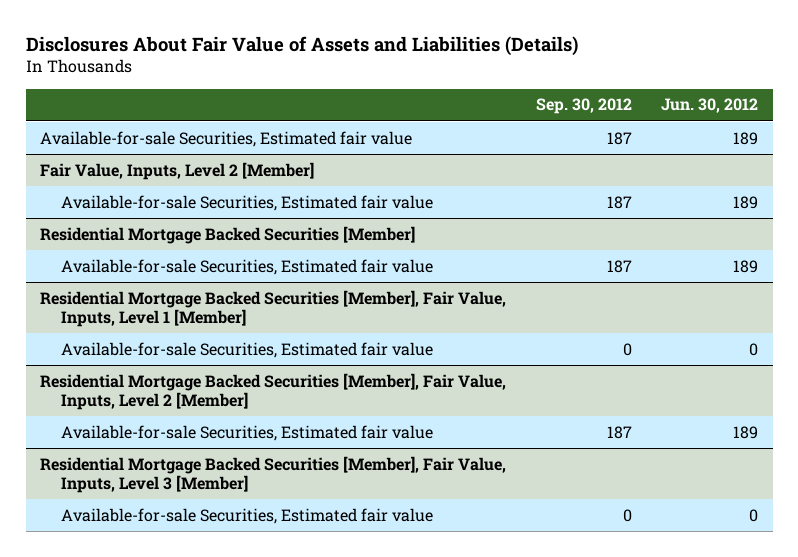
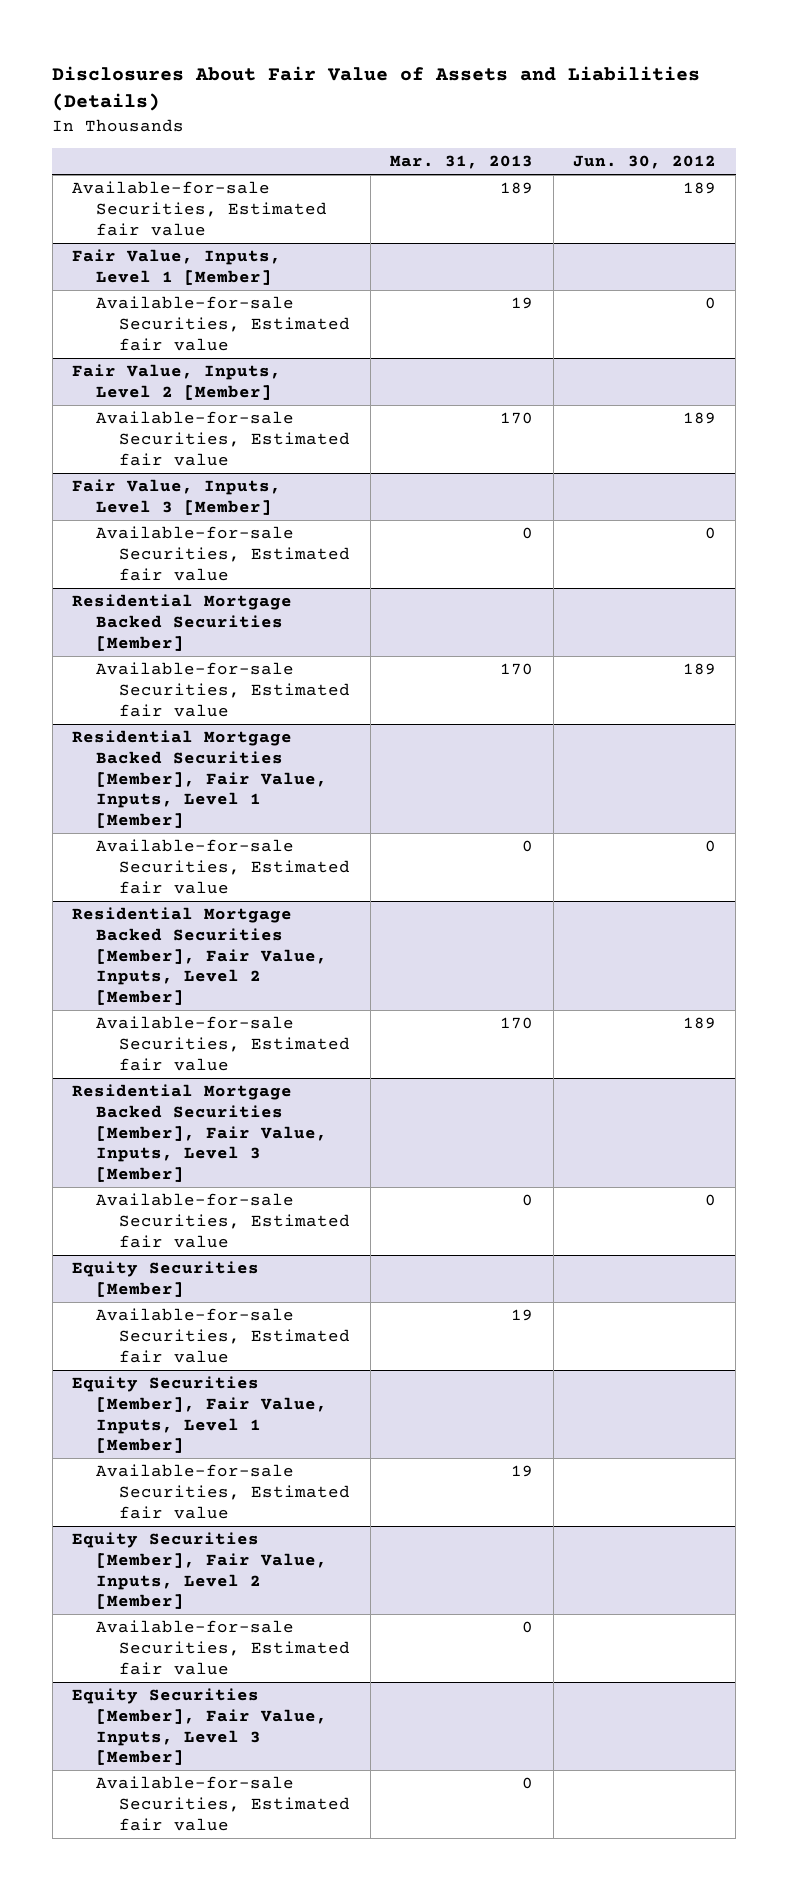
[535,98,632,115] Sep. 30, 2012 -> none
none -> [390,155,534,170] Mar. 31, 2013
none -> [72,249,282,285] Fair Value, Inputs, Level 1 [Member]
none -> [95,296,351,351] Available-for-sale Securities, Estimated fair value
none -> [72,479,282,515] Fair Value, Inputs, Level 3 [Member]
none -> [95,526,351,581] Available-for-sale Securities, Estimated fair value
none -> [72,1261,260,1297] Equity Securities [Member]
none -> [95,1308,351,1363] Available-for-sale Securities, Estimated fair value
none -> [72,1376,327,1454] Equity Securities [Member], Fair Value, Inputs, Level 1 [Member]
none -> [95,1464,351,1519] Available-for-sale Securities, Estimated fair value
none -> [72,1532,327,1610] Equity Securities [Member], Fair Value, Inputs, Level 2 [Member]
none -> [95,1620,351,1675] Available-for-sale Securities, Estimated fair value
none -> [72,1688,327,1766] Equity Securities [Member], Fair Value, Inputs, Level 3 [Member]
none -> [95,1776,351,1831] Available-for-sale Securities, Estimated fair value

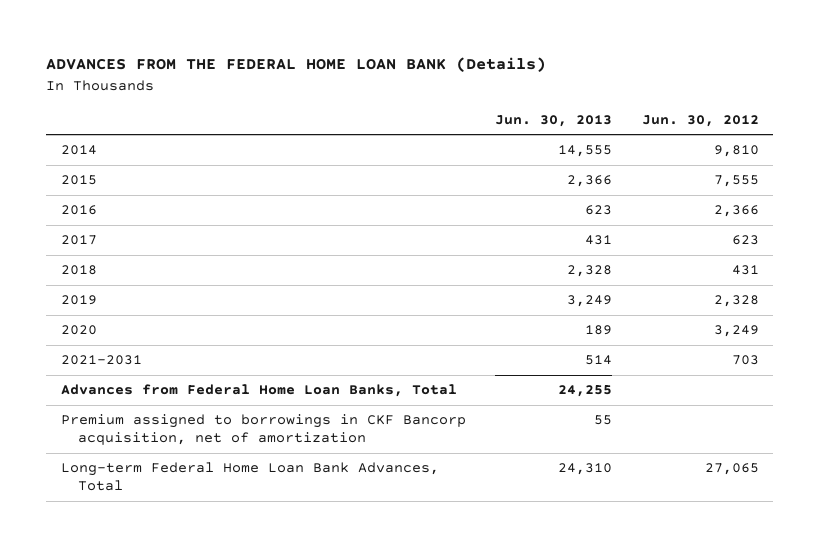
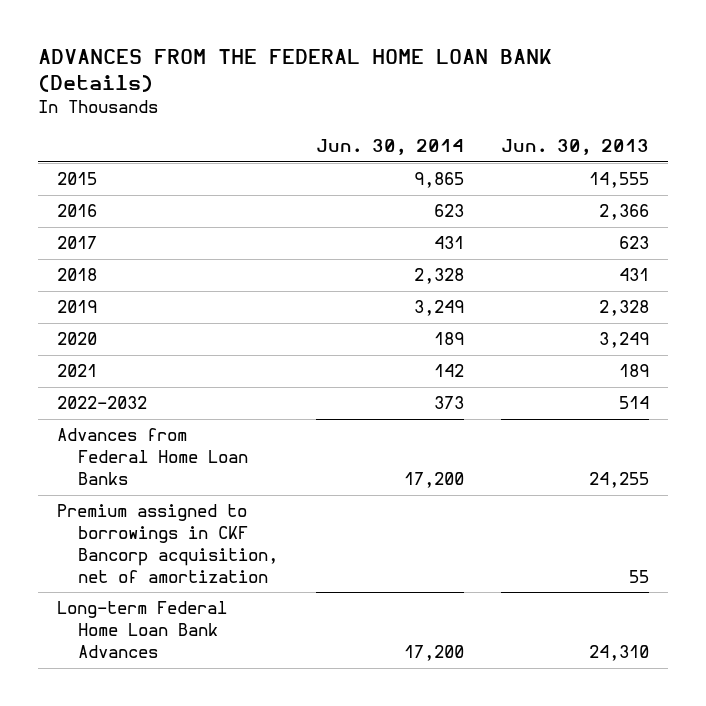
[641,114,759,127] Jun. 30, 2012 -> none
none -> [315,138,464,155] Jun. 30, 2014
[60,145,97,156] 2014 -> [56,172,97,186] 2015
[60,175,97,186] 2015 -> [56,204,97,218] 2016
[60,205,97,216] 2016 -> [56,236,97,250] 2017
[60,235,97,246] 2017 -> [56,268,97,282] 2018
[60,265,97,276] 2018 -> [56,300,97,314] 2019
[60,295,97,306] 2019 -> [56,332,97,346] 2020
[60,325,97,336] 2020 -> [56,364,97,378] 2021
[60,355,142,366] 2021-2031 -> [56,396,147,410] 2022-2032
[60,384,457,398] Advances from Federal Home Loan Banks, Total -> [56,428,248,485] Advances from Federal Home Loan Banks
[60,462,439,492] Long-term Federal Home Loan Bank Advances, Total -> [56,601,227,658] Long-term Federal Home Loan Bank Advances

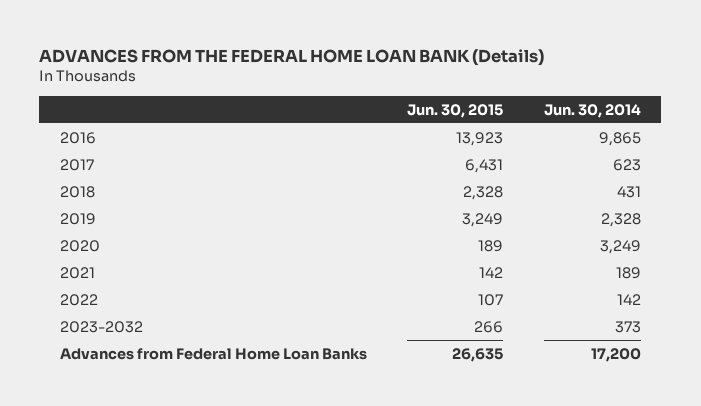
[501,138,650,155] Jun. 30, 2013 -> none
none -> [407,103,504,118] Jun. 30, 2015
[56,172,97,186] 2015 -> [59,131,96,144] 2016
[56,204,97,218] 2016 -> [59,158,94,171] 2017
[56,236,97,250] 2017 -> [59,185,95,198] 2018
[56,268,97,282] 2018 -> [59,212,96,225] 2019
[56,300,97,314] 2019 -> [59,239,100,252] 2020
[56,332,97,346] 2020 -> [59,266,95,279] 2021
[56,364,97,378] 2021 -> [59,293,98,306] 2022
[56,396,147,410] 2022-2032 -> [59,320,143,333] 2023-2032
[56,504,278,583] Premium assigned to borrowings in CKF Bancorp acquisition, net of amortization -> none
[56,601,227,658] Long-term Federal Home Loan Bank Advances -> none

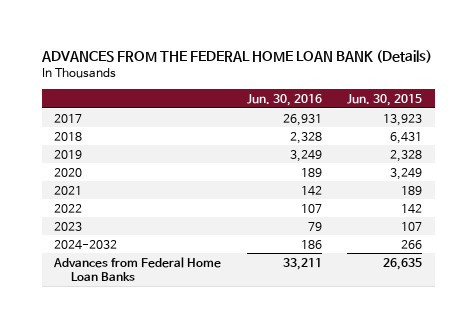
[543,103,641,118] Jun. 30, 2014 -> none
none -> [246,93,322,106] Jun. 30, 2016
[59,131,96,144] 2016 -> [54,113,83,123] 2017
[59,158,94,171] 2017 -> [54,131,83,141] 2018
[59,185,95,198] 2018 -> [54,149,83,159] 2019
[59,212,96,225] 2019 -> [54,167,83,177] 2020
[59,239,100,252] 2020 -> [54,185,83,195] 2021
[59,266,95,279] 2021 -> [54,203,83,213] 2022
[59,293,98,306] 2022 -> [54,221,83,231] 2023
[59,320,143,333] 2023-2032 -> [54,239,118,250] 2024-2032

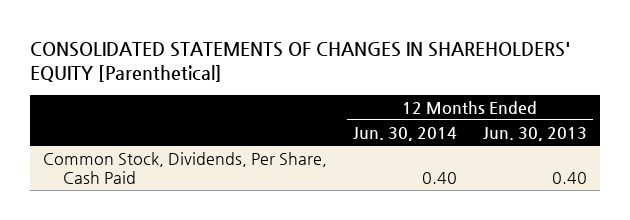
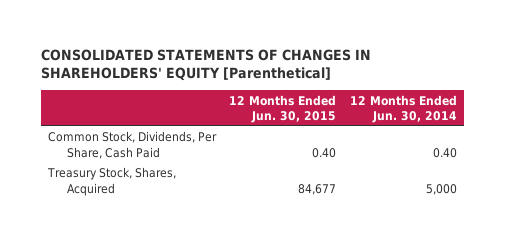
[482,127,587,142] Jun. 30, 2013 -> none
none -> [229,94,337,123] 12 Months Ended Jun. 30, 2015
none -> [46,167,176,196] Treasury Stock, Shares, Acquired

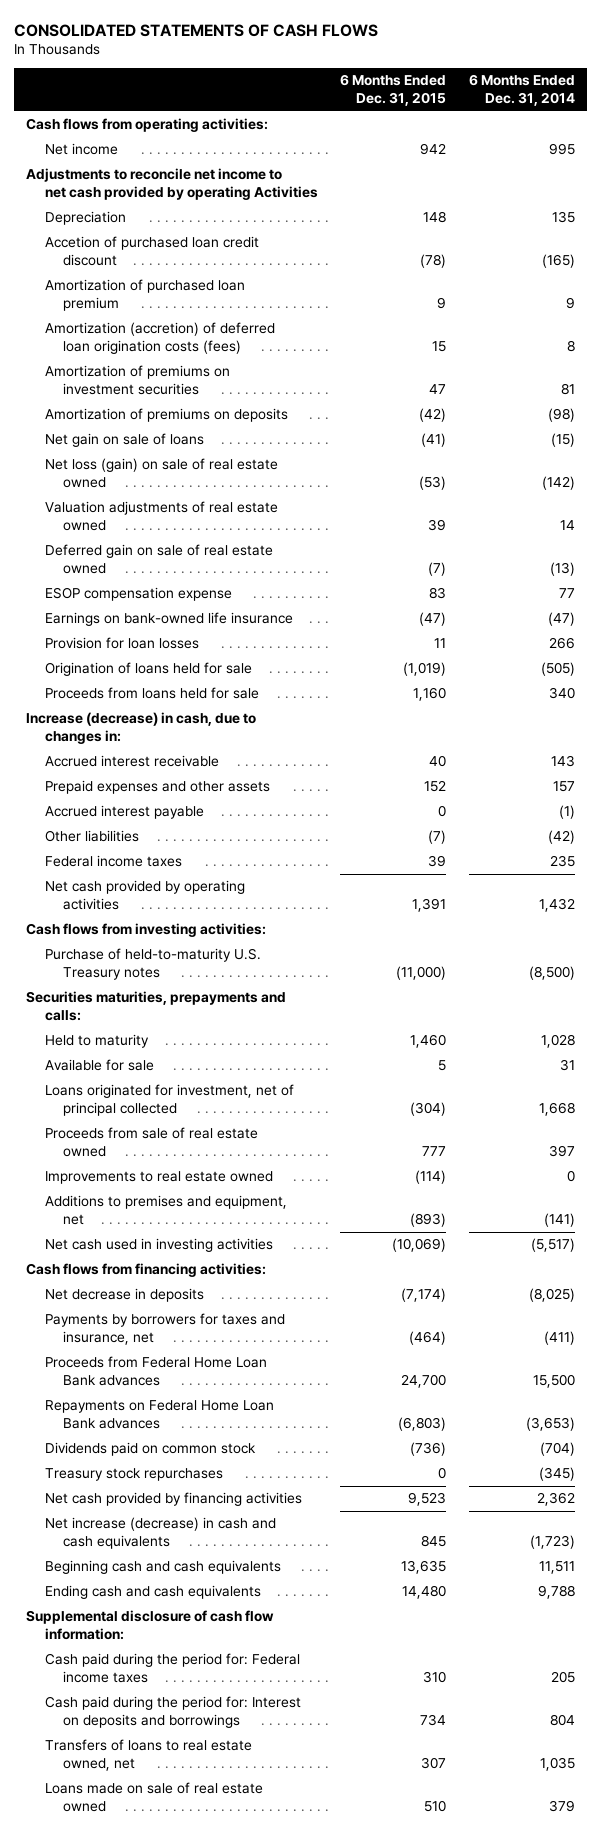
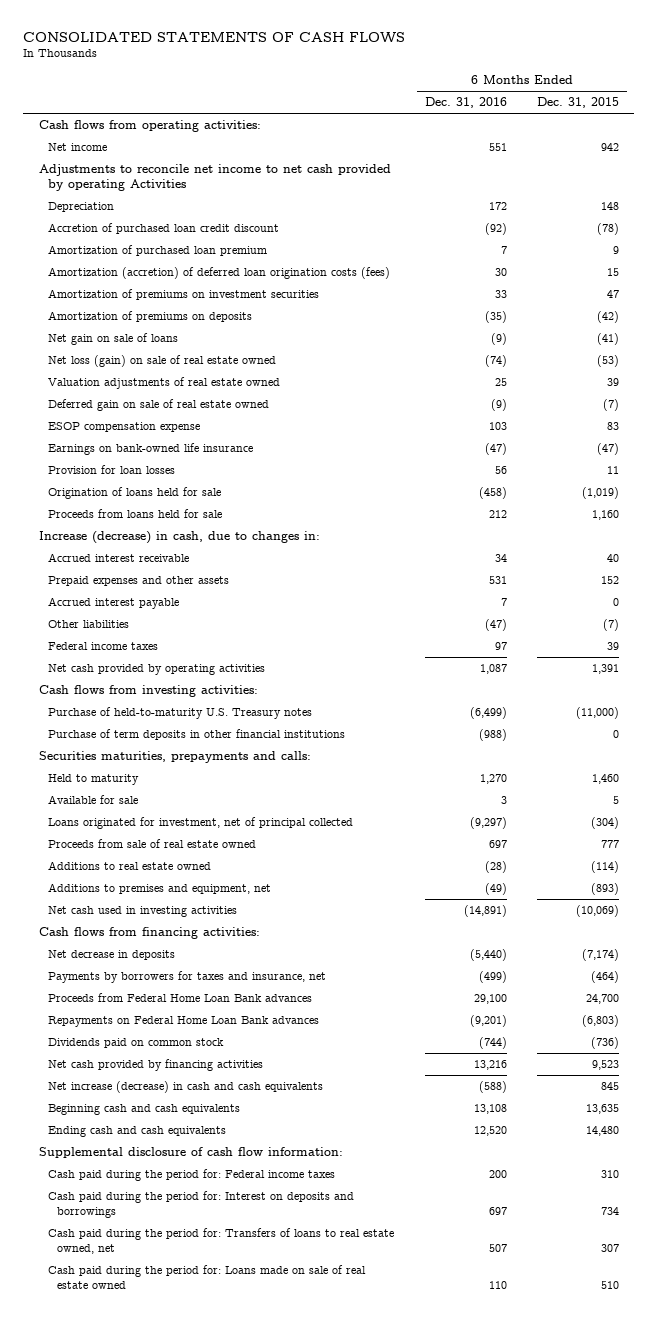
[469,74,576,107] 6 Months Ended Dec. 31, 2014 -> none
none -> [424,97,507,109] Dec. 31, 2016
[44,236,259,267] Accetion of purchased loan credit discount -> [48,223,280,235] Accretion of purchased loan credit discount
none -> [48,729,346,741] Purchase of term deposits in other financial institutions
[44,1171,273,1185] Improvements to real estate owned -> [48,861,212,871] Additions to real estate owned
[44,1468,223,1482] Treasury stock repurchases -> none
[44,1739,252,1772] Transfers of loans to real estate owned, net -> [48,1228,395,1254] Cash paid during the period for: Transfers of loans to real estate owned, net
[44,1782,263,1813] Loans made on sale of real estate owned -> [48,1265,367,1289] Cash paid during the period for: Loans made on sale of real estate owned

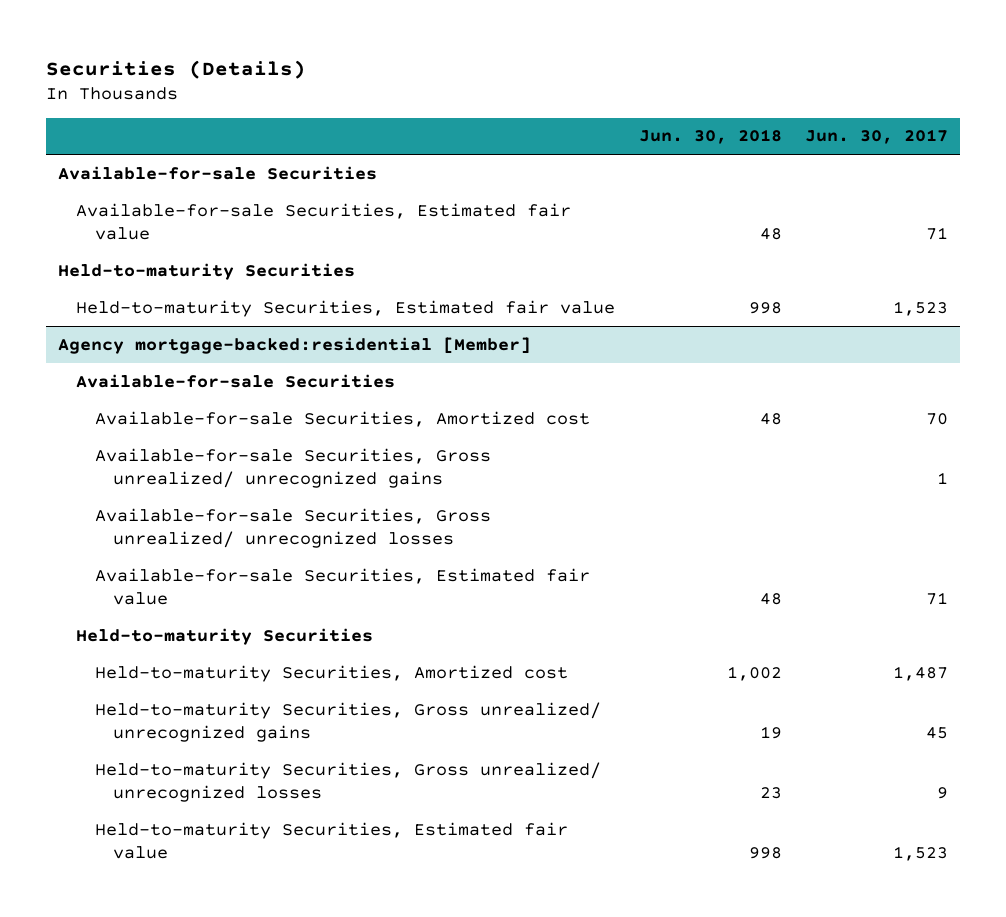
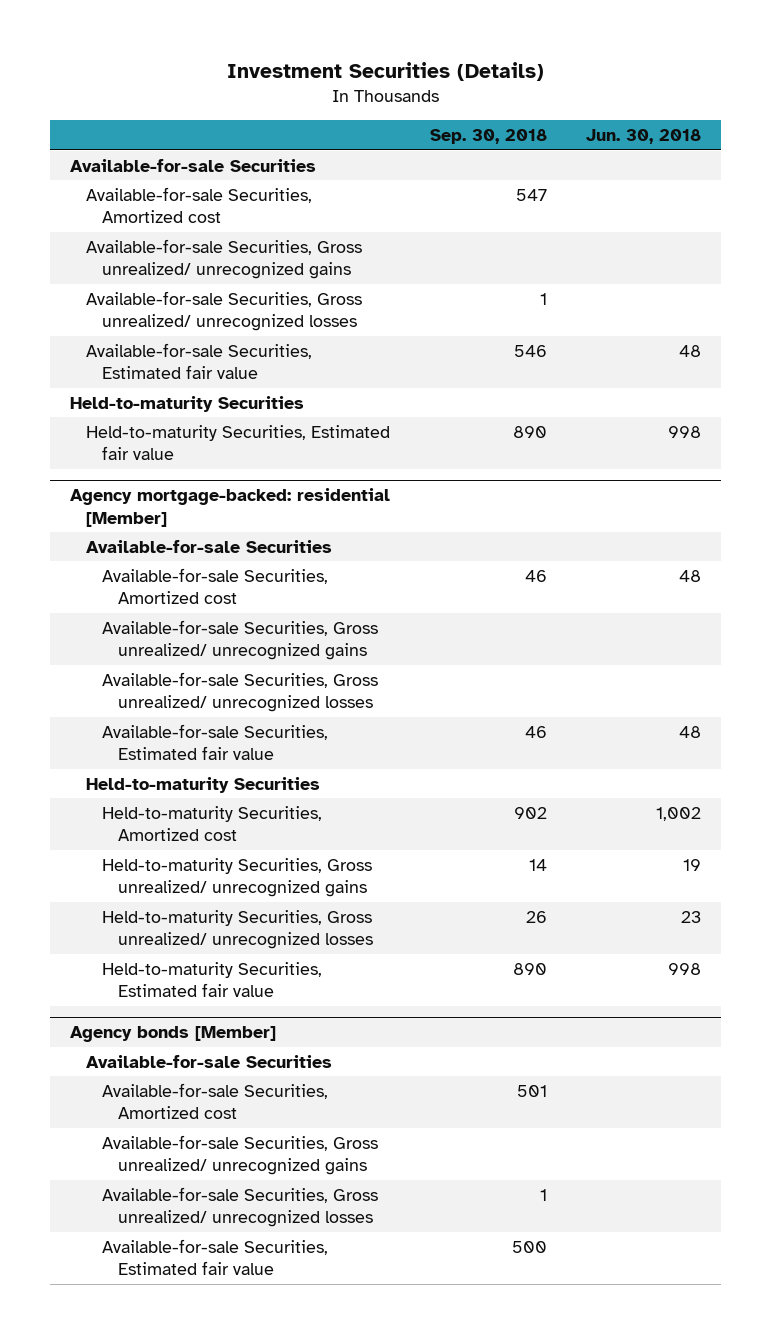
[46,59,307,79] Securities (Details) -> [226,62,544,82] Investment Securities (Details)
[804,129,948,145] Jun. 30, 2017 -> none
none -> [429,129,547,145] Sep. 30, 2018
none -> [86,186,313,224] Available-for-sale Securities, Amortized cost
none -> [86,238,363,280] Available-for-sale Securities, Gross unrealized/ unrecognized gains
none -> [86,290,363,332] Available-for-sale Securities, Gross unrealized/ unrecognized losses
[57,336,531,354] Agency mortgage-backed:residential [Member] -> [70,488,391,527] Agency mortgage-backed: residential [Member]
none -> [70,1026,277,1043] Agency bonds [Member]
none -> [86,1054,333,1068] Available-for-sale Securities
none -> [101,1082,328,1120] Available-for-sale Securities, Amortized cost
none -> [101,1134,378,1176] Available-for-sale Securities, Gross unrealized/ unrecognized gains
none -> [101,1186,378,1228] Available-for-sale Securities, Gross unrealized/ unrecognized losses
none -> [101,1238,328,1276] Available-for-sale Securities, Estimated fair value

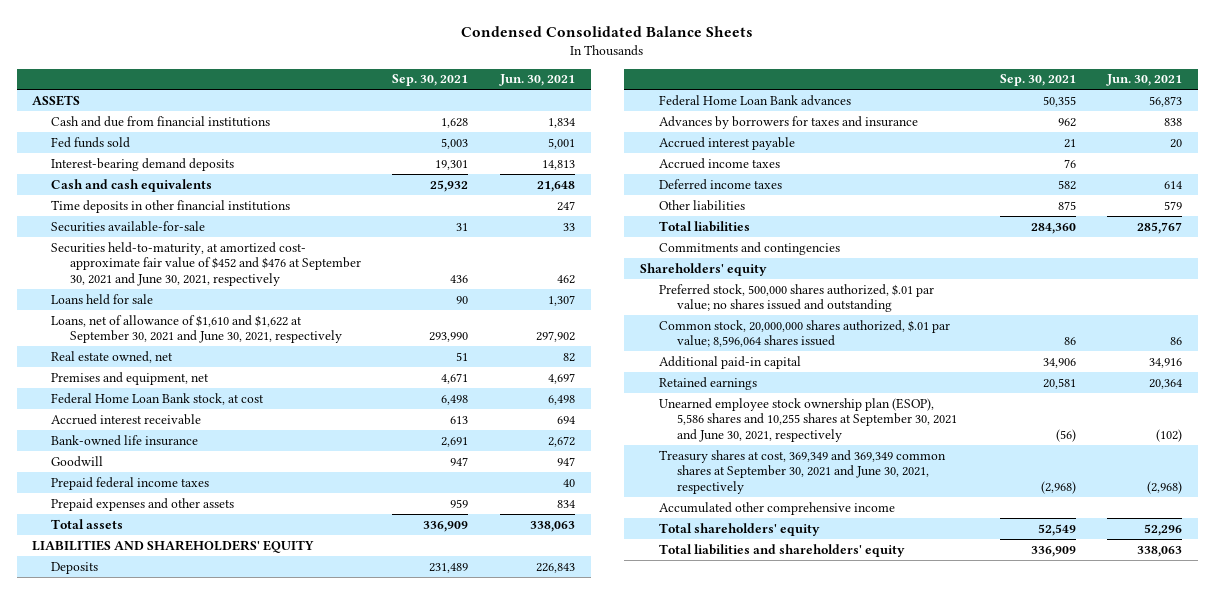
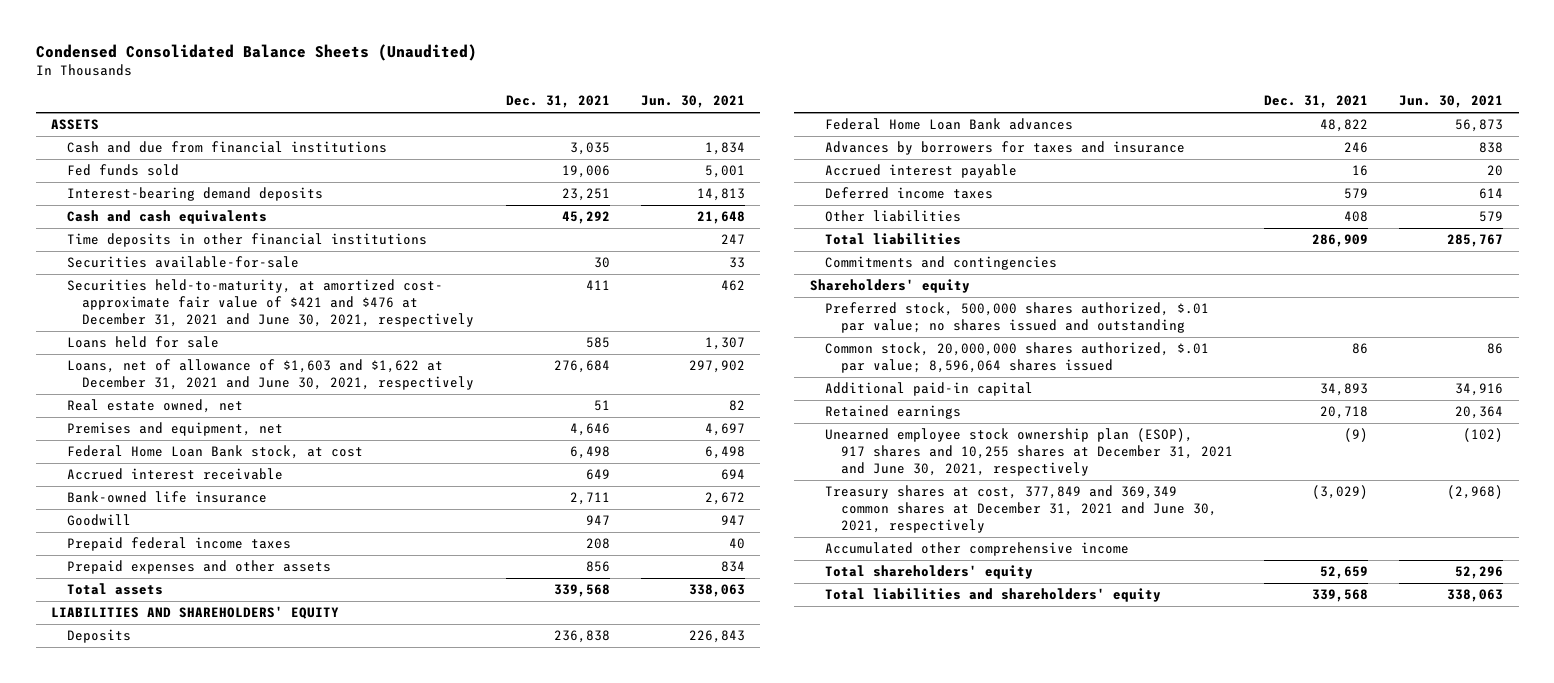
[461,26,754,38] Condensed Consolidated Balance Sheets -> [35,43,477,61] Condensed Consolidated Balance Sheets (Unaudited)
[392,74,469,87] Sep. 30, 2021 -> none
none -> [505,95,610,109] Dec. 31, 2021
[51,241,361,287] Securities held-to-maturity, at amortized cost- approximate fair value of $452 and $476 at September 30, 2021 and June 30, 2021, respectively -> [66,279,475,327] Securities held-to-maturity, at amortized cost- approximate fair value of $421 and $476 at December 31, 2021 and June 30, 2021, respectively
[51,314,342,344] Loans, net of allowance of $1,610 and $1,622 at September 30, 2021 and June 30, 2021, respectively -> [66,359,475,391] Loans, net of allowance of $1,603 and $1,622 at December 31, 2021 and June 30, 2021, respectively
[658,157,780,169] Accrued income taxes -> none
[658,397,958,443] Unearned employee stock ownership plan (ESOP), 5,586 shares and 10,255 shares at September 30, 2021 and June 30, 2021, respectively -> [825,428,1233,476] Unearned employee stock ownership plan (ESOP), 917 shares and 10,255 shares at December 31, 2021 and June 30, 2021, respectively
[658,449,946,495] Treasury shares at cost, 369,349 and 369,349 common shares at September 30, 2021 and June 30, 2021, respectively -> [825,485,1217,533] Treasury shares at cost, 377,849 and 369,349 common shares at December 31, 2021 and June 30, 2021, respectively

